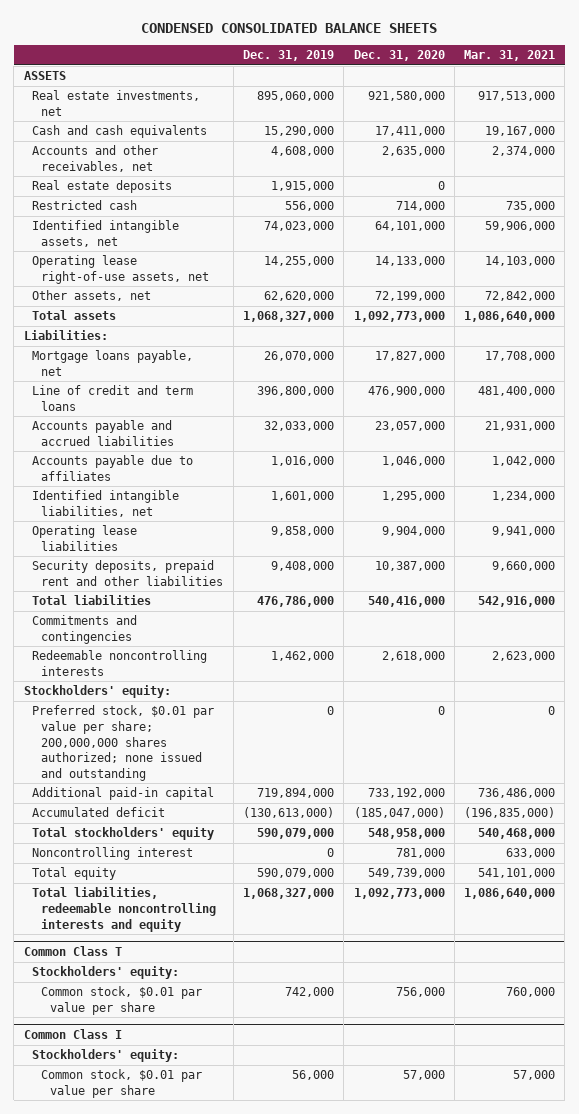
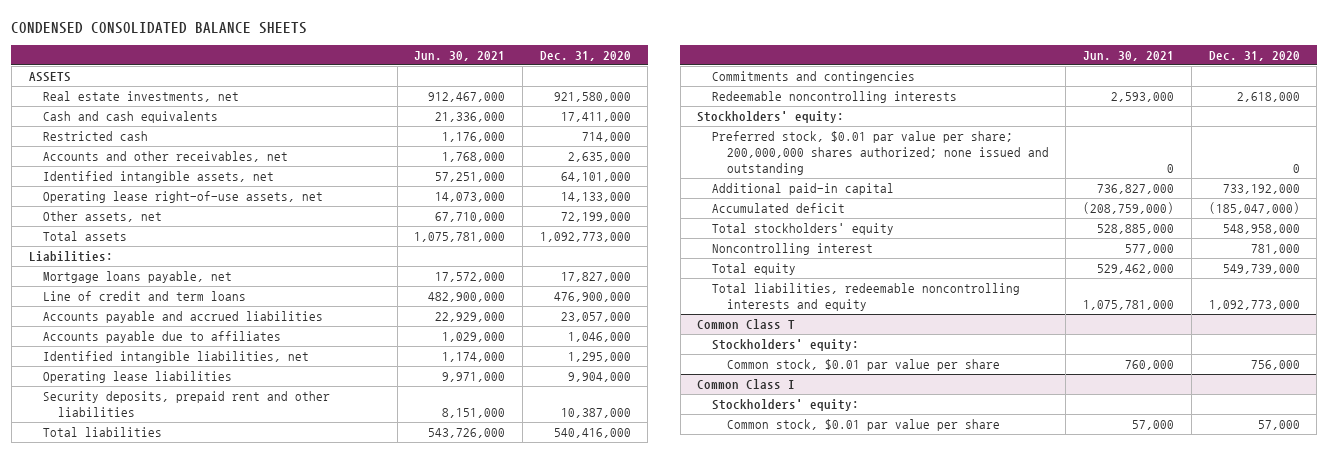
[242,50,334,62] Dec. 31, 2019 -> none
[464,50,556,62] Mar. 31, 2021 -> none
none -> [414,50,506,61] Jun. 30, 2021
[32,180,173,194] Real estate deposits -> none
[32,145,159,172] Accounts and other receivables, net -> [43,151,289,163] Accounts and other receivables, net

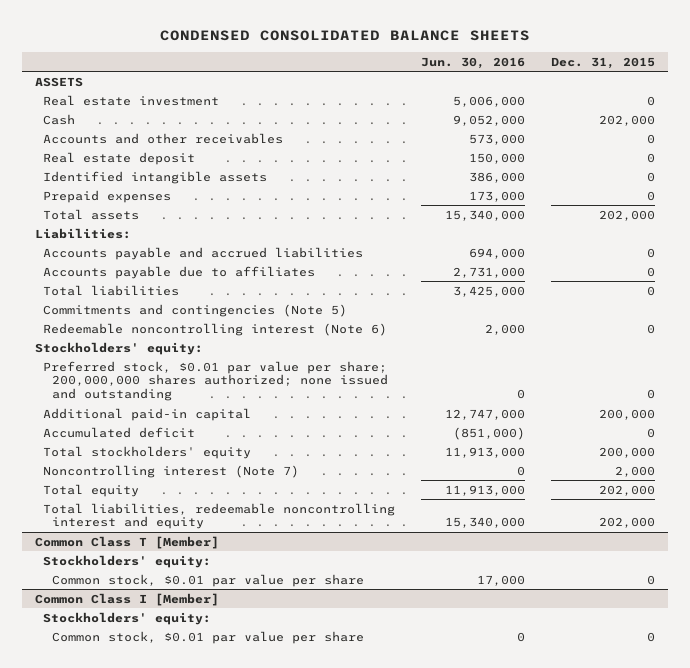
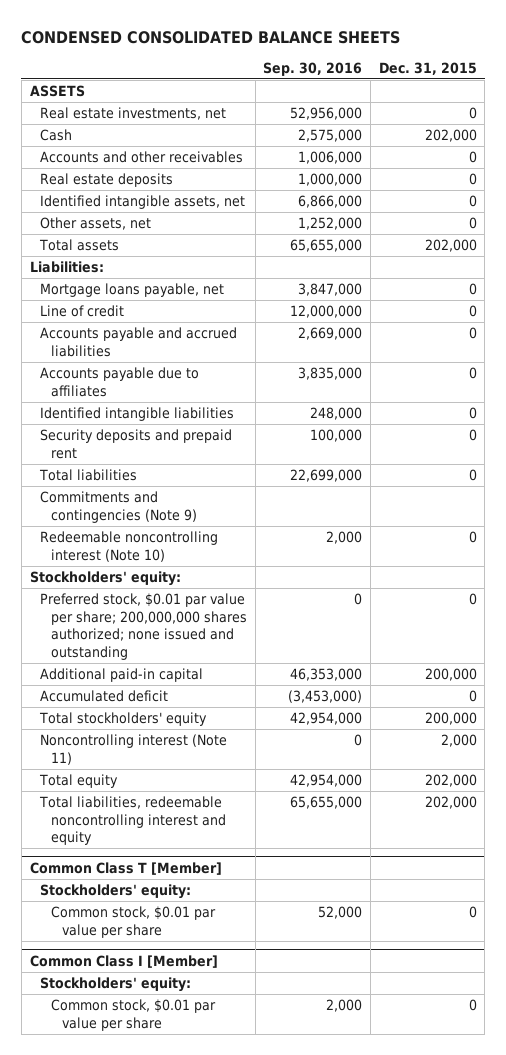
[421,56,526,69] Jun. 30, 2016 -> none
none -> [263,61,363,76] Sep. 30, 2016
[43,94,220,106] Real estate investment -> [40,107,227,121] Real estate investments, net
[43,189,172,203] Prepaid expenses -> none
[43,151,196,165] Real estate deposit -> [40,173,174,188] Real estate deposits
[43,170,268,184] Identified intangible assets -> [40,195,246,210] Identified intangible assets, net
none -> [40,217,152,231] Other assets, net
none -> [40,283,225,298] Mortgage loans payable, net
none -> [40,305,125,318] Line of credit
none -> [40,407,235,422] Identified intangible liabilities
none -> [40,429,233,459] Security deposits and prepaid rent
[43,303,348,317] Commitments and contingencies (Note 5) -> [40,491,198,523] Commitments and contingencies (Note 9)
[43,322,388,336] Redeemable noncontrolling interest (Note 6) -> [40,531,219,562] Redeemable noncontrolling interest (Note 10)
[43,464,300,478] Noncontrolling interest (Note 7) -> [40,734,228,765] Noncontrolling interest (Note 11)

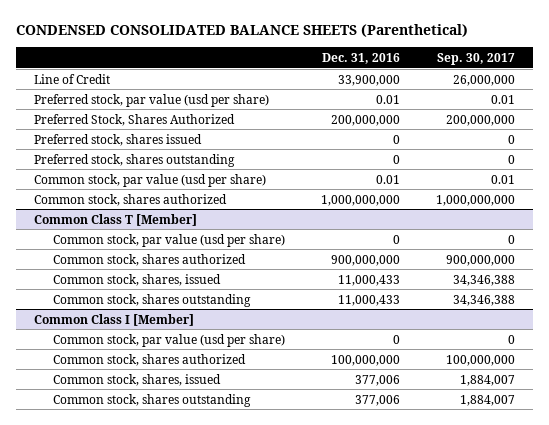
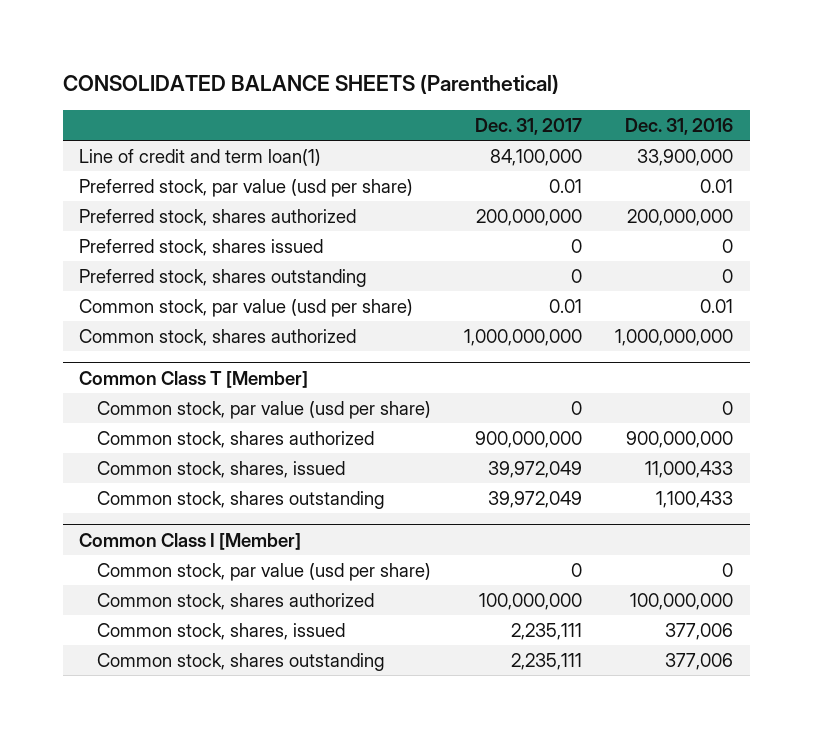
[16,23,469,37] CONDENSED CONSOLIDATED BALANCE SHEETS (Parenthetical) -> [62,74,559,95] CONSOLIDATED BALANCE SHEETS (Parenthetical)
[437,52,516,65] Sep. 30, 2017 -> none
none -> [475,117,583,135] Dec. 31, 2017
[34,73,111,84] Line of Credit -> [79,148,322,166] Line of credit and term loan(1)
[34,113,236,126] Preferred Stock, Shares Authorized -> [79,208,357,226] Preferred stock, shares authorized
[338,294,401,306] 11,000,433 -> [656,490,734,508] 1,100,433

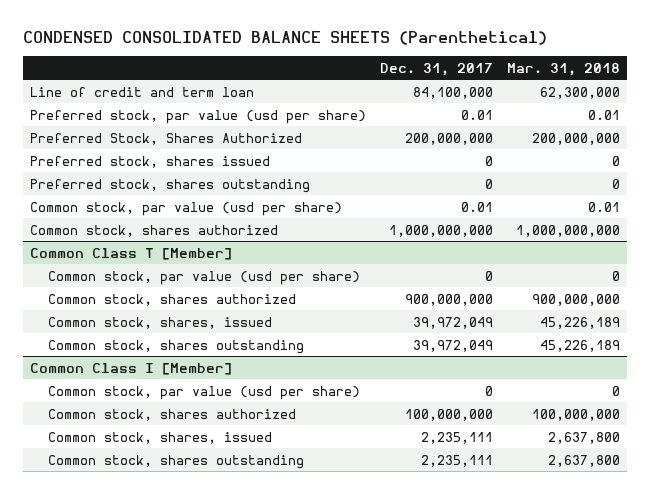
[62,74,559,95] CONSOLIDATED BALANCE SHEETS (Parenthetical) -> [23,31,548,46] CONDENSED CONSOLIDATED BALANCE SHEETS (Parenthetical)
[625,117,734,135] Dec. 31, 2016 -> none
none -> [506,62,620,76] Mar. 31, 2018
[79,148,322,166] Line of credit and term loan(1) -> [29,86,254,97] Line of credit and term loan
[79,208,357,226] Preferred stock, shares authorized -> [29,132,302,145] Preferred Stock, Shares Authorized

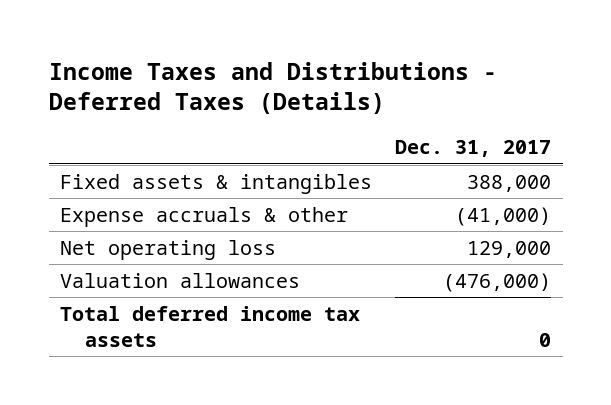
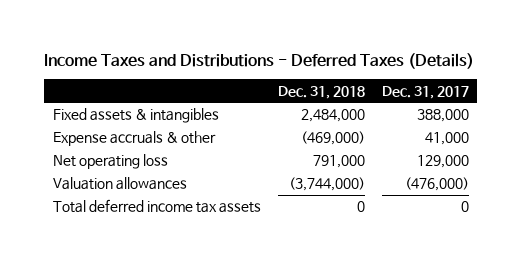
none -> [277,85,365,99] Dec. 31, 2018
[455,206,552,226] (41,000) -> [424,132,469,146] 41,000

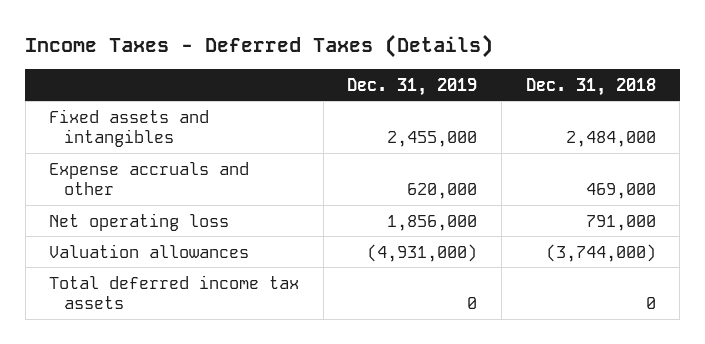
[44,52,475,69] Income Taxes and Distributions - Deferred Taxes (Details) -> [25,33,494,58] Income Taxes - Deferred Taxes (Details)
[381,85,469,99] Dec. 31, 2017 -> none
none -> [347,77,478,96] Dec. 31, 2019
[52,108,219,124] Fixed assets & intangibles -> [49,108,210,148] Fixed assets and intangibles
[52,131,216,147] Expense accruals & other -> [49,161,250,196] Expense accruals and other
[300,131,365,146] (469,000) -> [585,183,656,200] 469,000

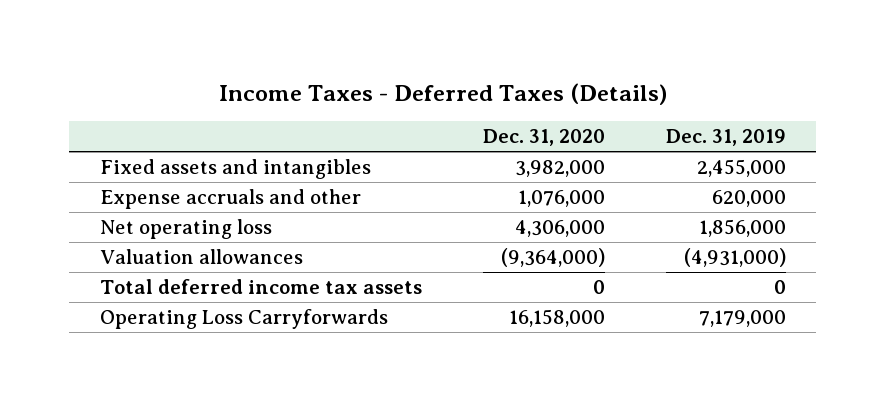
[525,77,656,96] Dec. 31, 2018 -> none
none -> [482,129,605,147] Dec. 31, 2020
none -> [99,309,388,330] Operating Loss Carryforwards

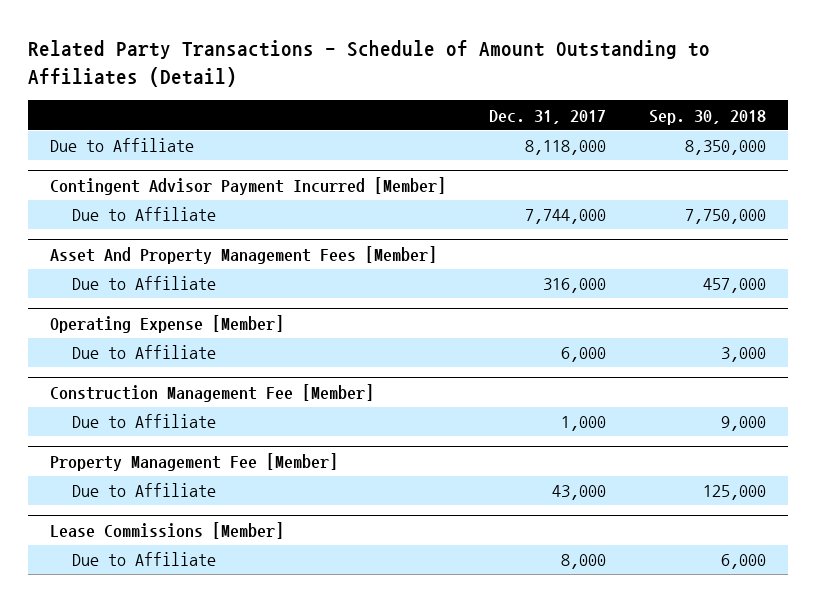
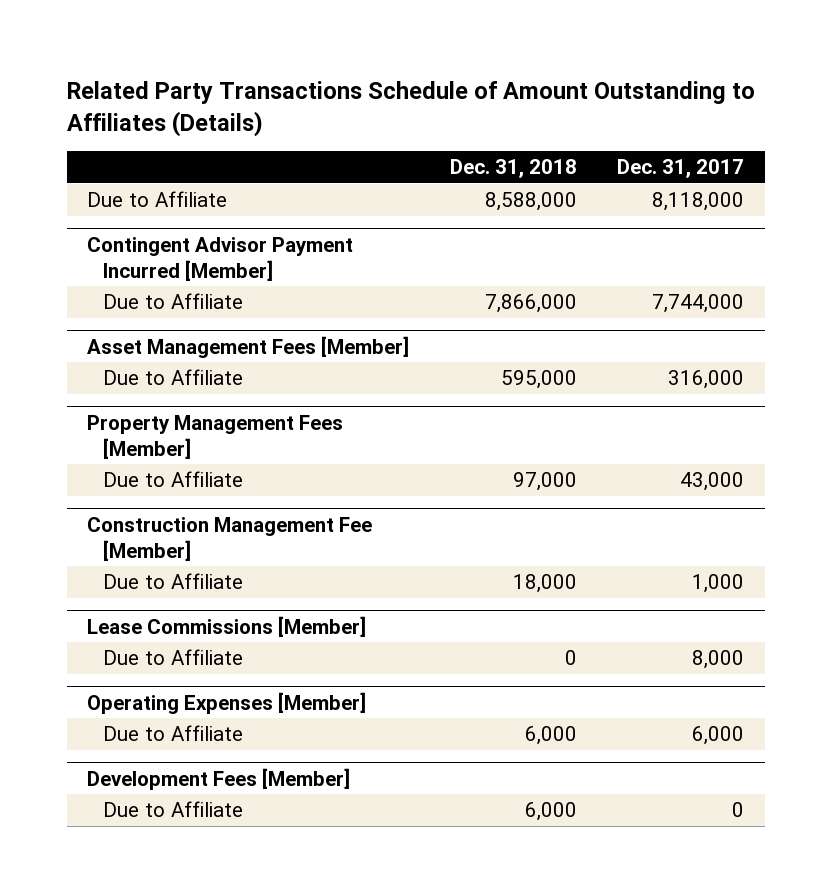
[28,40,711,87] Related Party Transactions - Schedule of Amount Outstanding to Affiliates (Detail) -> [66,80,755,137] Related Party Transactions Schedule of Amount Outstanding to Affiliates (Details)
[649,109,767,125] Sep. 30, 2018 -> none
none -> [449,159,577,179] Dec. 31, 2018
[49,245,437,264] Asset And Property Management Fees [Member] -> [87,335,410,358] Asset Management Fees [Member]
[49,314,284,333] Operating Expense [Member] -> none
none -> [87,414,344,459] Property Management Fees [Member]
[561,347,607,363] 6,000 -> [680,472,745,492] 43,000
[49,452,338,471] Property Management Fee [Member] -> none
[71,483,216,498] Due to Affiliate -> none
none -> [87,691,367,714] Operating Expenses [Member]
none -> [102,725,243,742] Due to Affiliate
none -> [87,767,351,790] Development Fees [Member]
none -> [102,801,243,818] Due to Affiliate

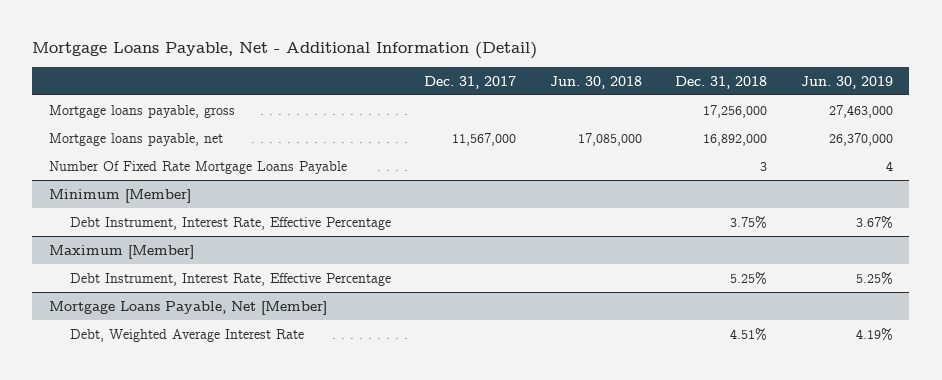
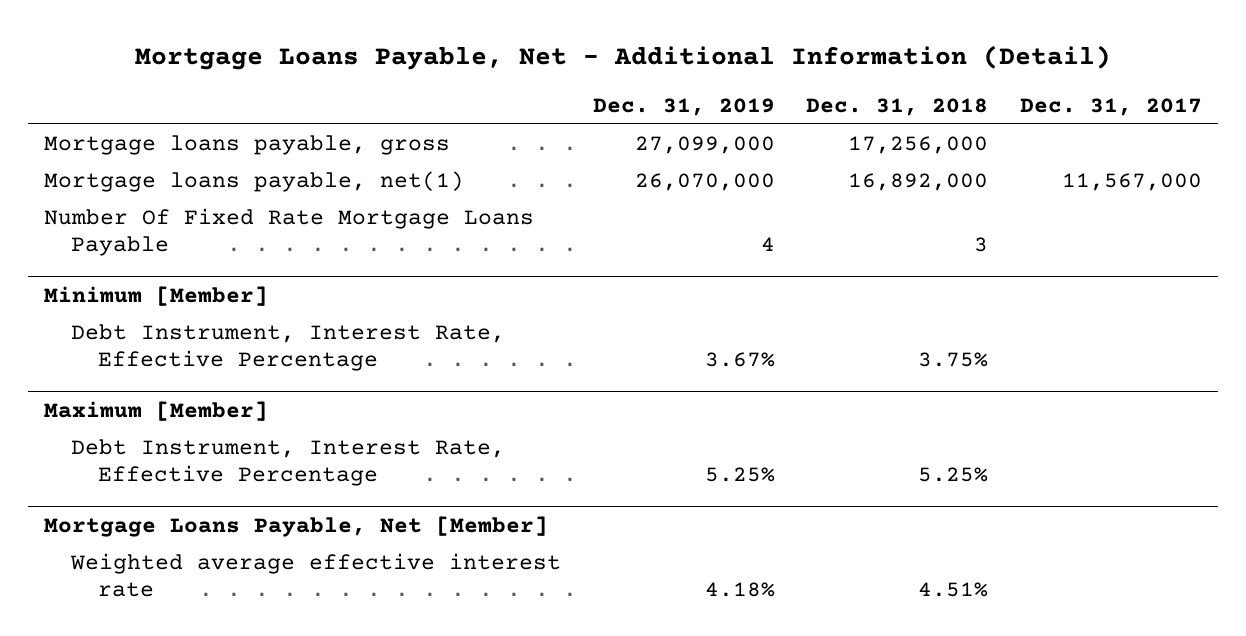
[549,75,642,89] Jun. 30, 2018 -> none
[800,75,893,89] Jun. 30, 2019 -> none
none -> [592,97,775,116] Dec. 31, 2019
[49,132,224,146] Mortgage loans payable, net -> [43,171,464,193] Mortgage loans payable, net(1)
[69,328,304,342] Debt, Weighted Average Interest Rate -> [69,553,561,598] Weighted average effective interest rate

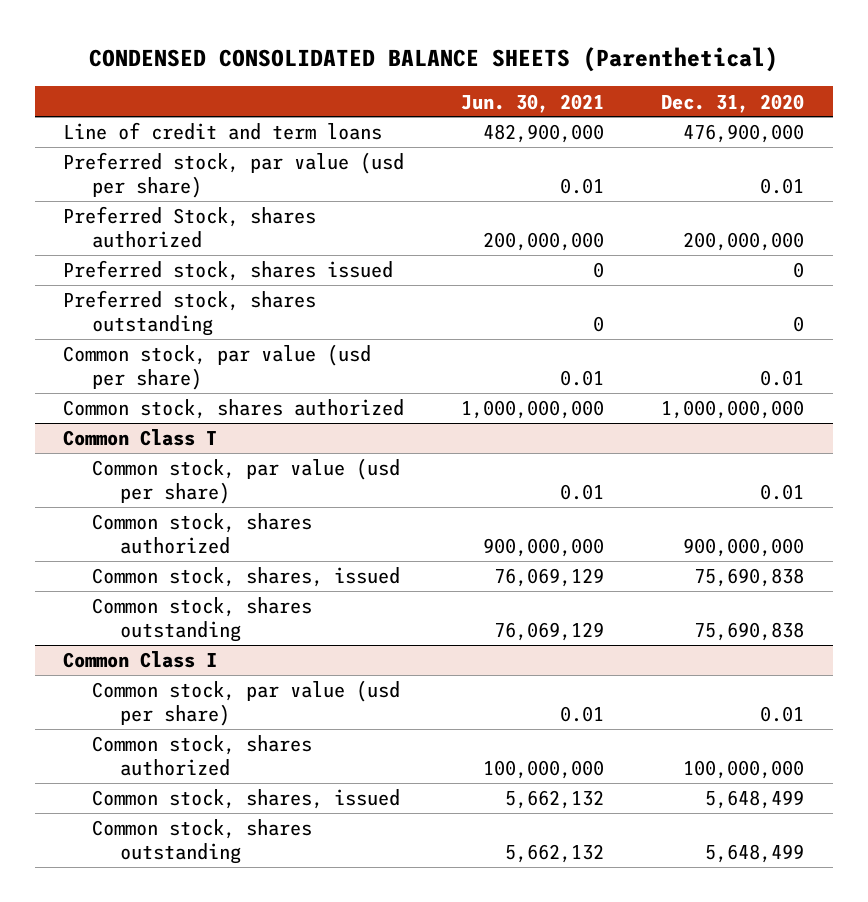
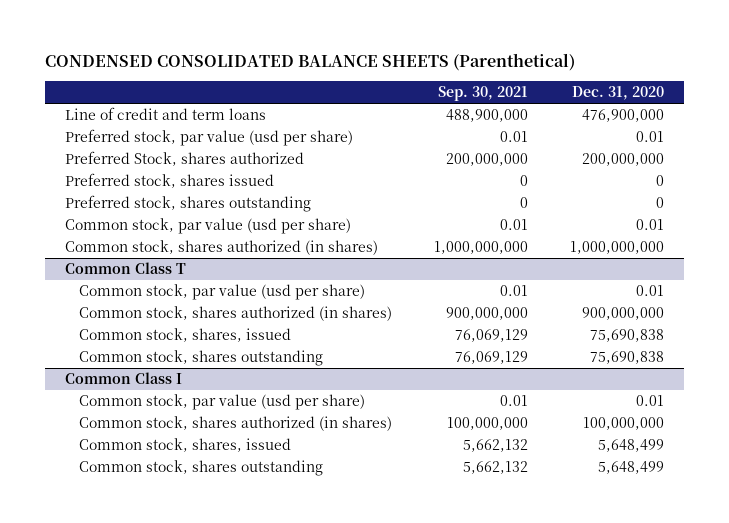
[461,93,605,113] Jun. 30, 2021 -> none
none -> [438,86,529,102] Sep. 30, 2021
[63,399,405,420] Common stock, shares authorized -> [65,240,379,256] Common stock, shares authorized (in shares)
[91,513,312,555] Common stock, shares authorized -> [79,306,393,322] Common stock, shares authorized (in shares)
[91,735,312,777] Common stock, shares authorized -> [79,416,393,432] Common stock, shares authorized (in shares)

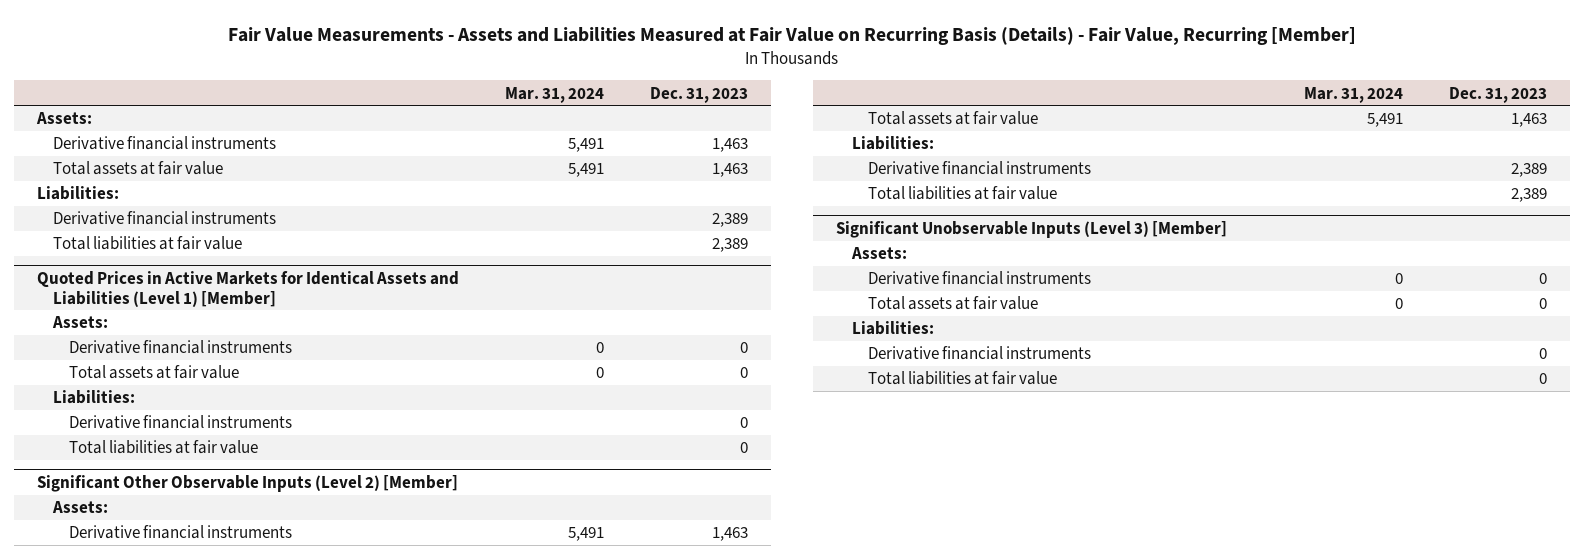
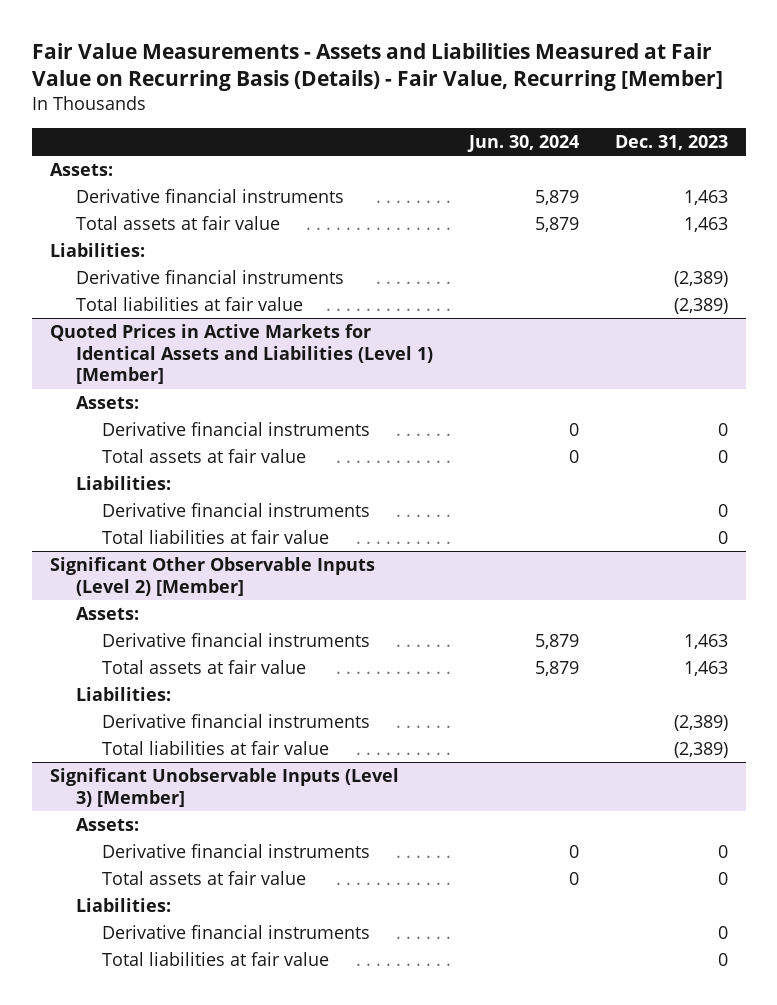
[505,86,605,103] Mar. 31, 2024 -> none
none -> [466,134,579,152] Jun. 30, 2024
[711,213,748,228] 2,389 -> [673,271,728,288] (2,389)
[711,238,748,253] 2,389 -> [673,298,728,315] (2,389)
[1510,163,1547,178] 2,389 -> [673,715,728,732] (2,389)
[1510,188,1547,203] 2,389 -> [673,742,728,759] (2,389)

